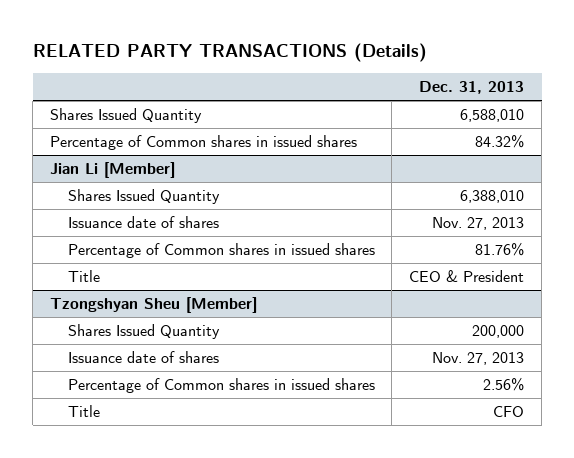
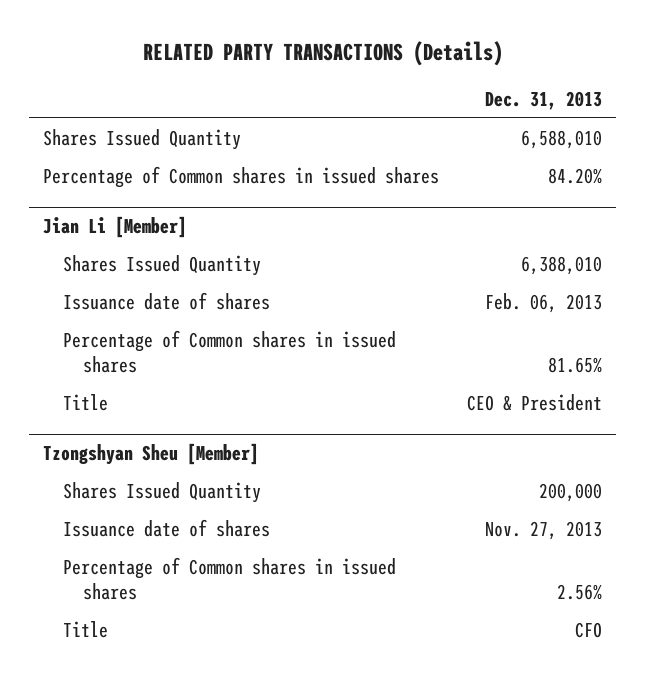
[475,134,525,149] 84.32% -> [548,167,603,184] 84.20%
[432,217,525,231] Nov. 27, 2013 -> [485,292,603,313] Feb. 06, 2013
[475,242,525,257] 81.76% -> [548,356,603,373] 81.65%

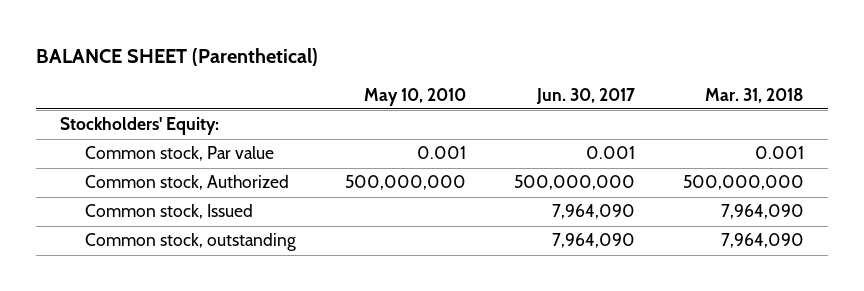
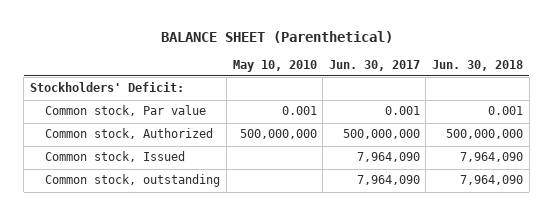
[705,87,805,103] Mar. 31, 2018 -> none
none -> [432,59,524,71] Jun. 30, 2018
[59,117,219,136] Stockholders' Equity: -> [29,82,184,93] Stockholders' Deficit:

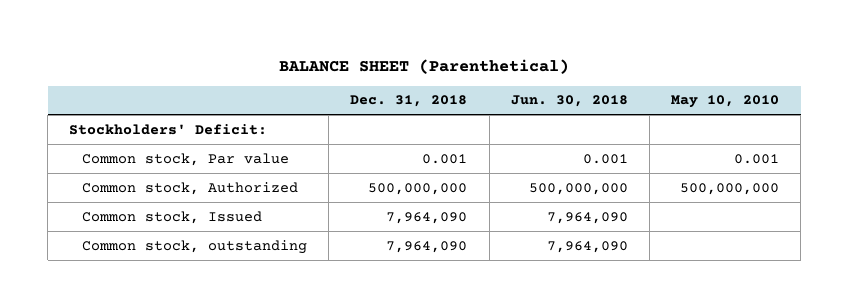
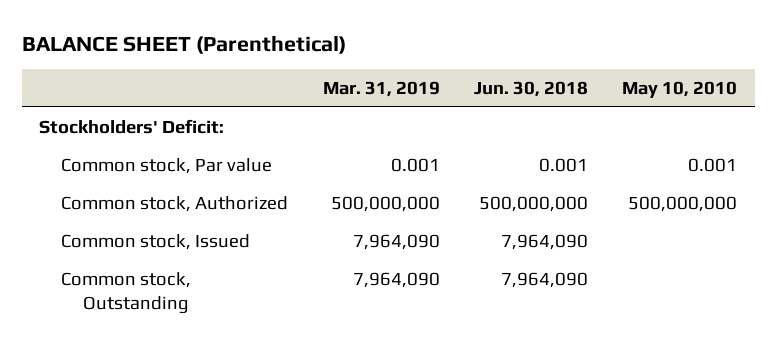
[350,95,468,108] Dec. 31, 2018 -> none
none -> [322,80,440,97] Mar. 31, 2019
[82,239,308,254] Common stock, outstanding -> [61,271,192,314] Common stock, Outstanding

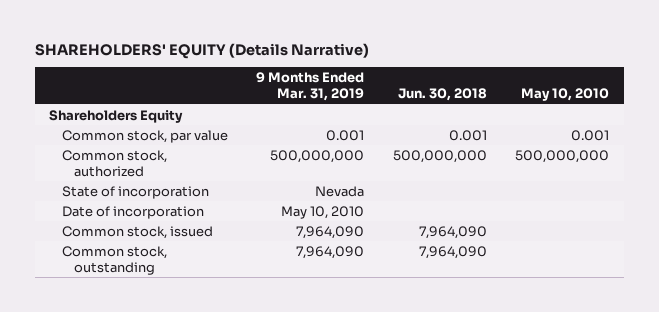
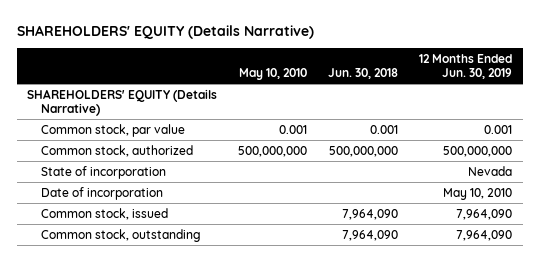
[256,72,365,102] 9 Months Ended Mar. 31, 2019 -> none
none -> [419,53,513,80] 12 Months Ended Jun. 30, 2019
[49,109,184,123] Shareholders Equity -> [27,88,218,116] SHAREHOLDERS' EQUITY (Details Narrative)

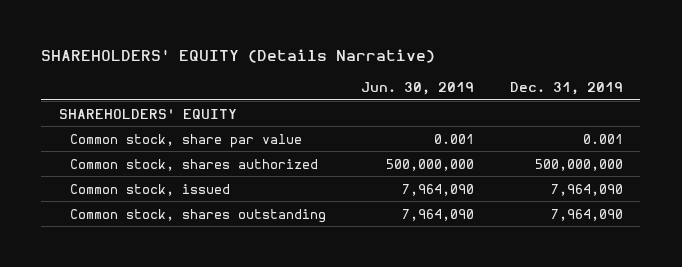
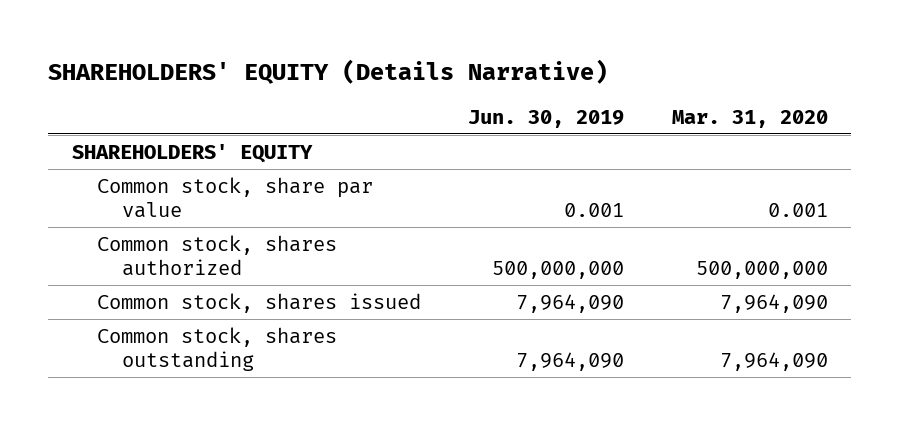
[509,81,623,95] Dec. 31, 2019 -> none
none -> [671,109,828,128] Mar. 31, 2020
[69,183,230,196] Common stock, issued -> [97,293,422,314] Common stock, shares issued

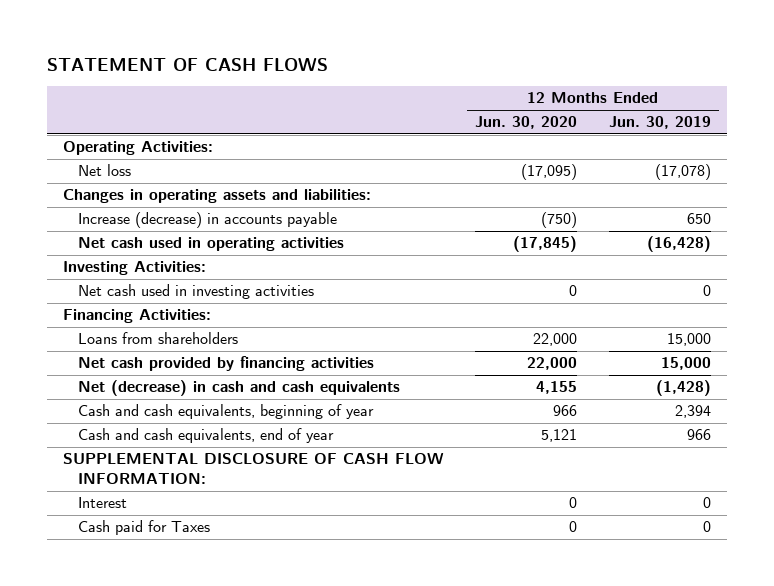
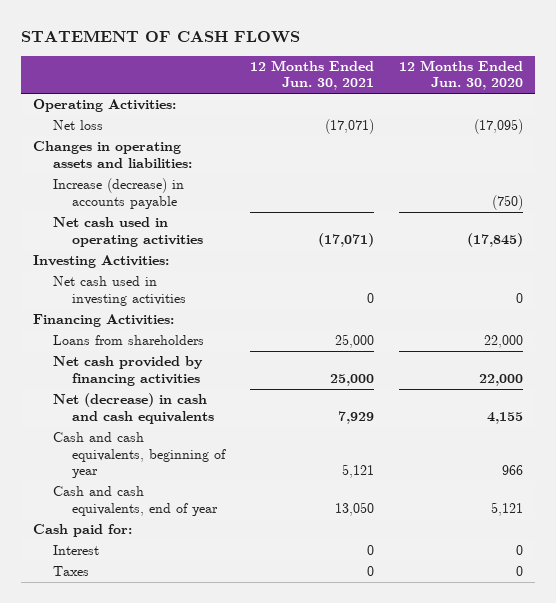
[608,116,711,130] Jun. 30, 2019 -> none
none -> [249,60,374,91] 12 Months Ended Jun. 30, 2021
[62,453,444,485] SUPPLEMENTAL DISCLOSURE OF CASH FLOW INFORMATION: -> none
none -> [33,524,133,538] Cash paid for:
[77,520,210,536] Cash paid for Taxes -> [52,566,89,577] Taxes

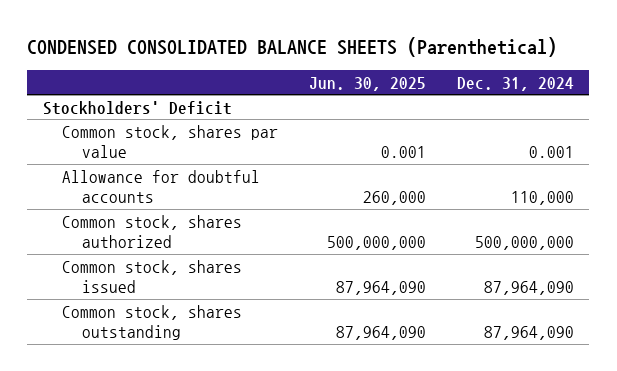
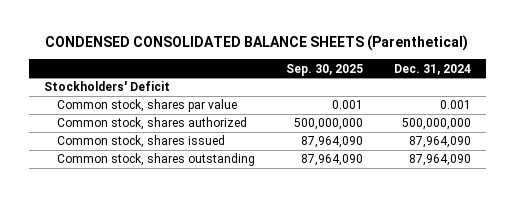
[309,76,427,91] Jun. 30, 2025 -> none
none -> [285,63,363,76] Sep. 30, 2025
[62,169,261,203] Allowance for doubtful accounts -> none

